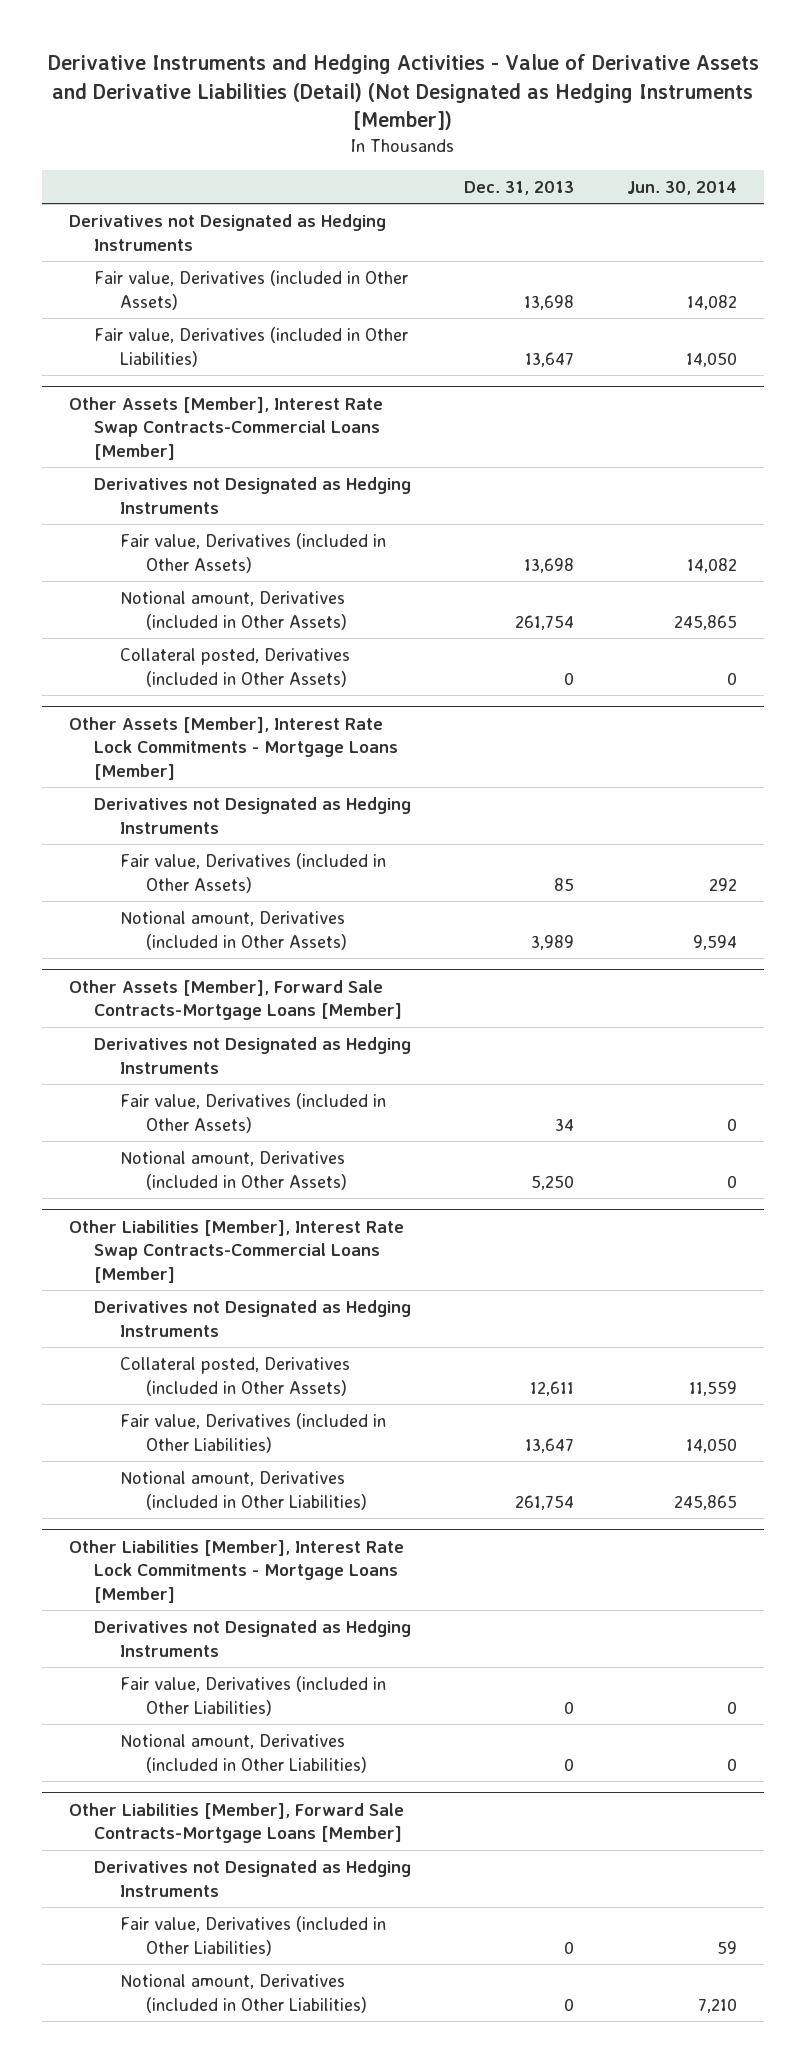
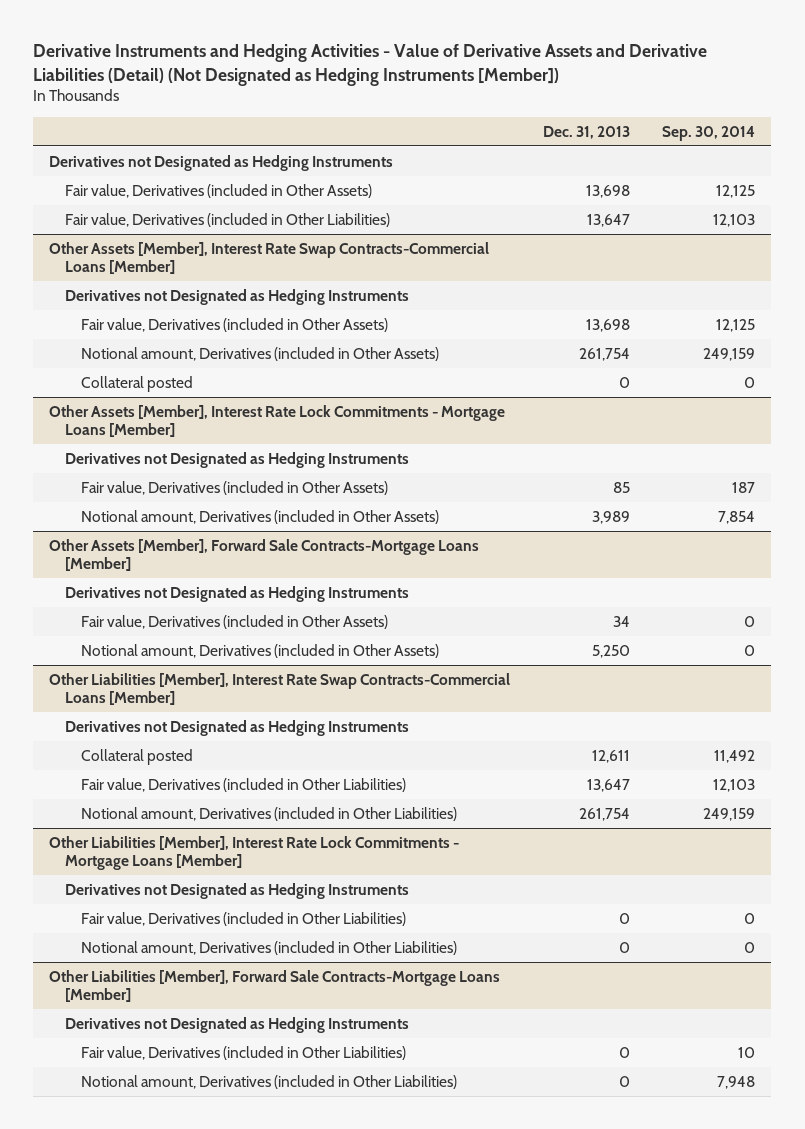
[627,180,738,195] Jun. 30, 2014 -> none
none -> [662,125,756,141] Sep. 30, 2014
[120,647,351,687] Collateral posted, Derivatives (included in Other Assets) -> [81,375,194,392] Collateral posted
[120,1356,351,1396] Collateral posted, Derivatives (included in Other Assets) -> [81,748,194,765] Collateral posted

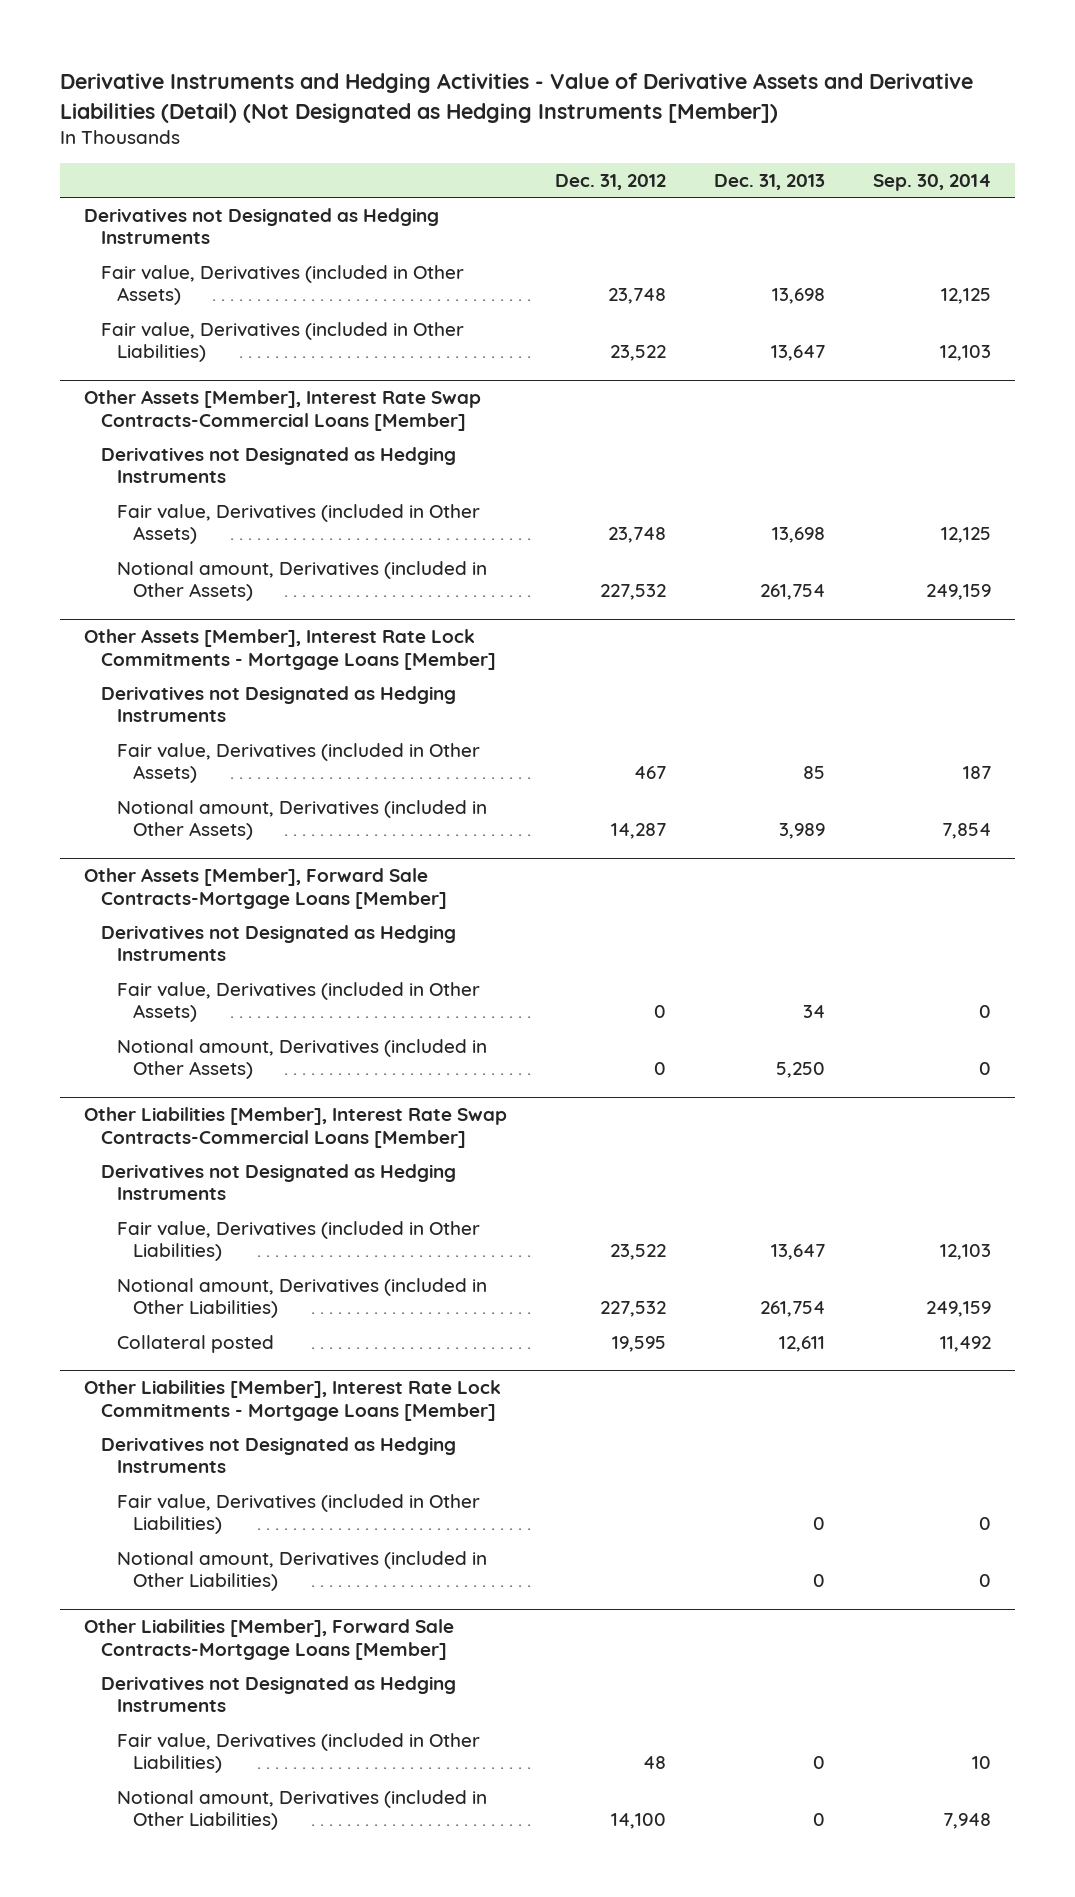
none -> [554,173,666,190] Dec. 31, 2012
[81,375,194,392] Collateral posted -> none
[81,748,194,765] Collateral posted -> [117,1334,275,1353] Collateral posted

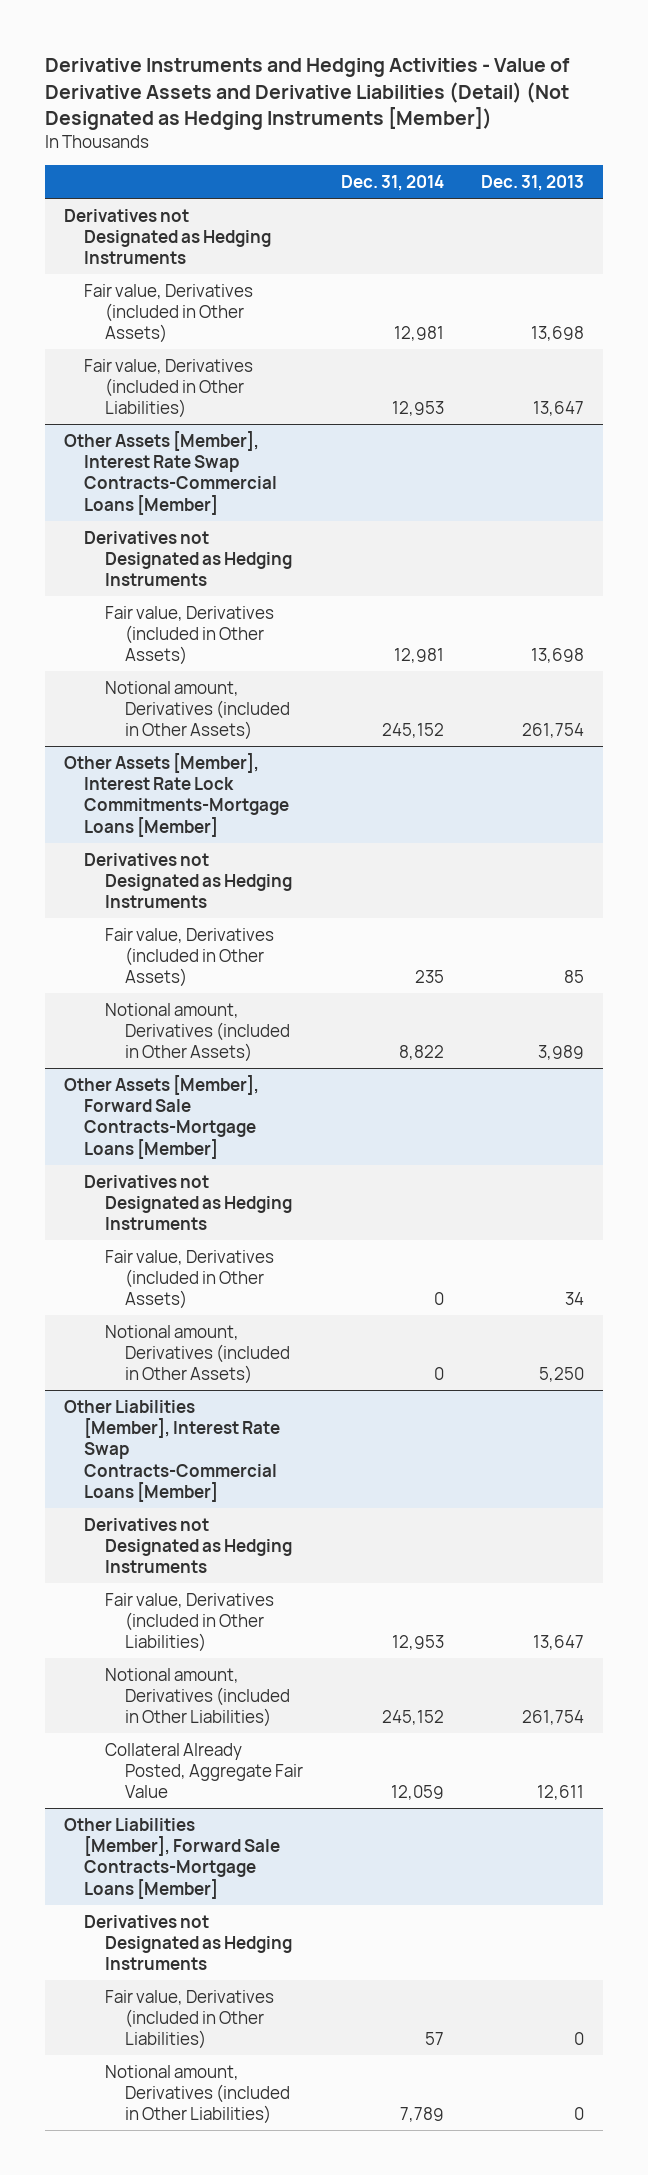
[554,173,666,190] Dec. 31, 2012 -> none
[872,173,991,191] Sep. 30, 2014 -> none
none -> [340,175,444,192] Dec. 31, 2014
[84,629,496,670] Other Assets [Member], Interest Rate Lock Commitments - Mortgage Loans [Member] -> [64,752,290,837] Other Assets [Member], Interest Rate Lock Commitments-Mortgage Loans [Member]
[84,1380,502,1421] Other Liabilities [Member], Interest Rate Lock Commitments - Mortgage Loans [Member] -> none
[100,1436,456,1474] Derivatives not Designated as Hedging Instruments -> none
[117,1493,481,1535] Fair value, Derivatives (included in Other Liabilities) -> none
[117,1550,488,1592] Notional amount, Derivatives (included in Other Liabilities) -> none
[117,1334,275,1353] Collateral posted -> [104,1742,303,1799] Collateral Already Posted, Aggregate Fair Value

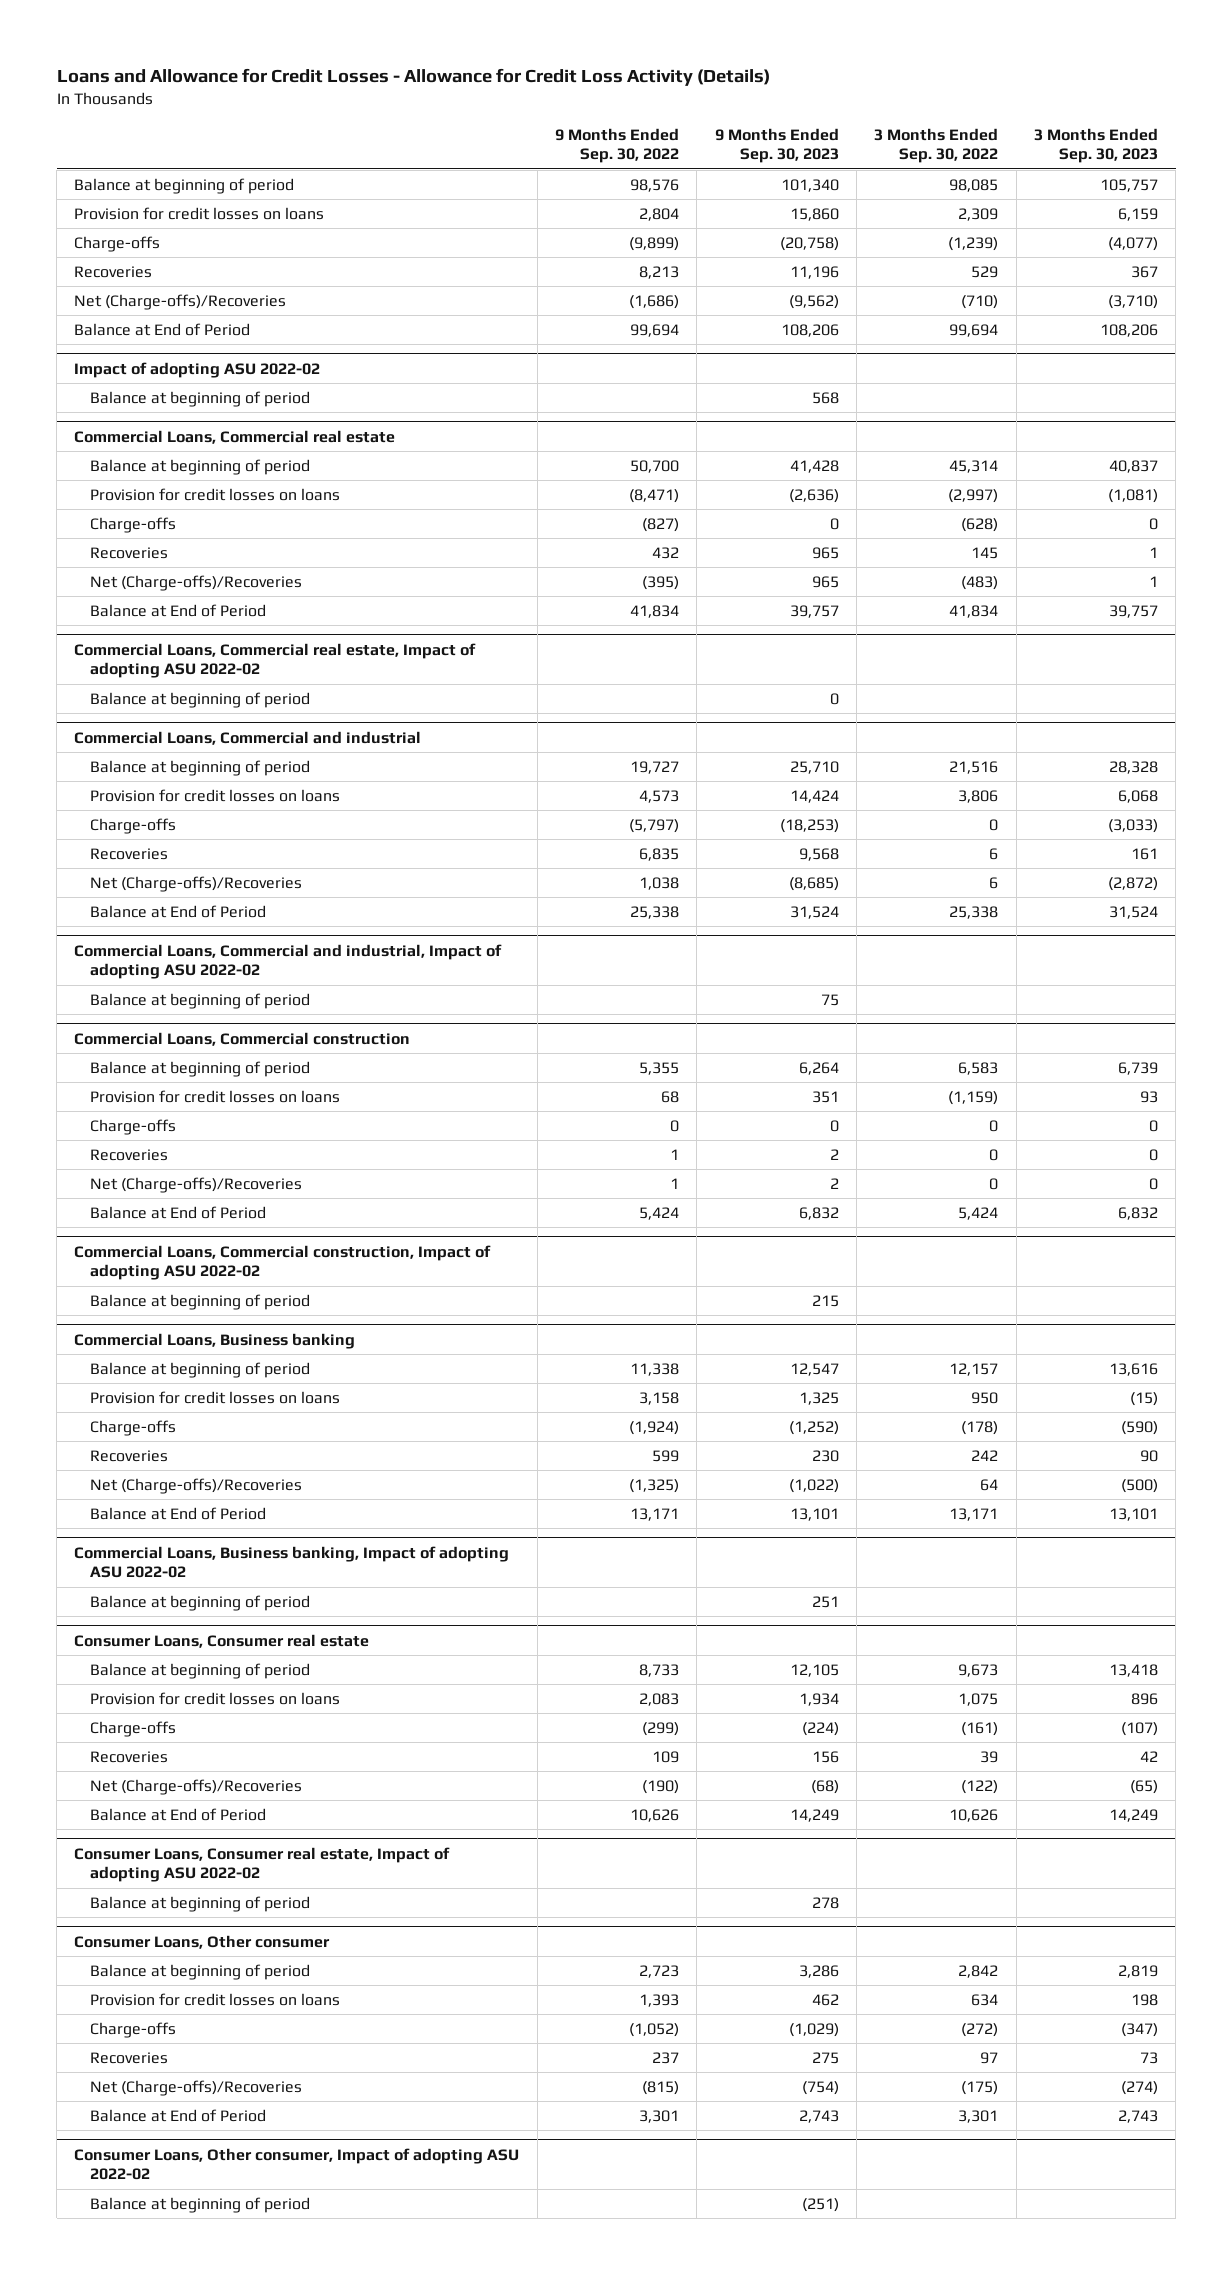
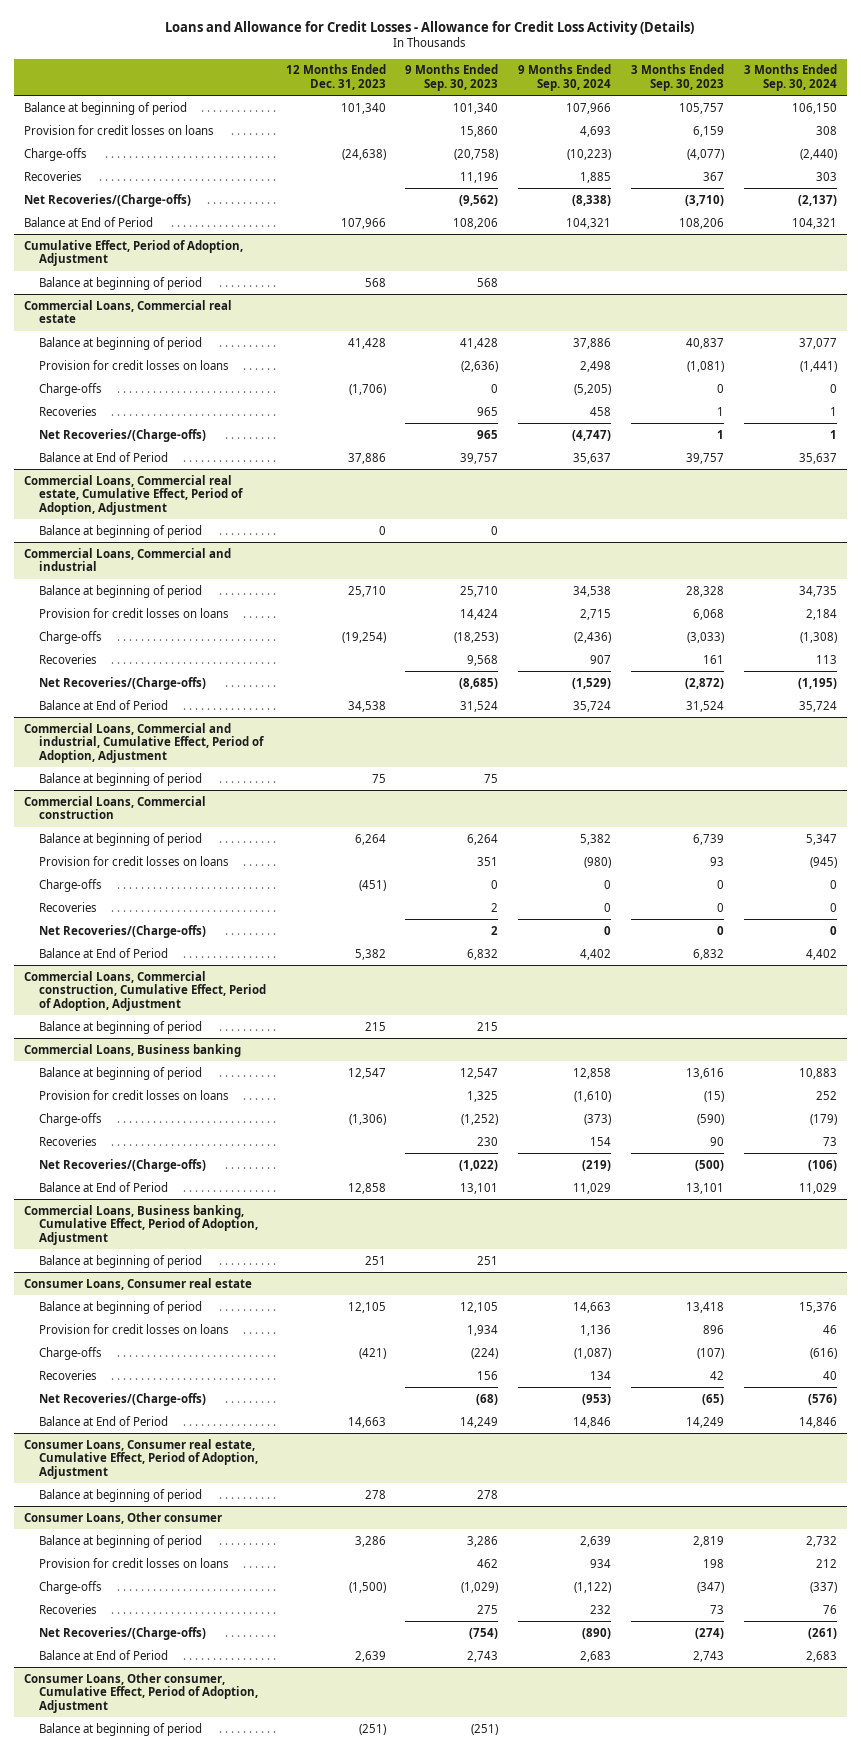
[555,127,680,164] 9 Months Ended Sep. 30, 2022 -> none
[874,127,999,164] 3 Months Ended Sep. 30, 2022 -> none
none -> [285,64,386,91] 12 Months Ended Dec. 31, 2023
none -> [518,64,612,92] 9 Months Ended Sep. 30, 2024
none -> [744,64,838,92] 3 Months Ended Sep. 30, 2024
[74,294,287,311] Net (Charge-offs)/Recoveries -> [23,193,191,207] Net Recoveries/(Charge-offs)
[74,361,321,378] Impact of adopting ASU 2022-02 -> [23,239,243,267] Cumulative Effect, Period of Adoption, Adjustment
[89,575,302,592] Net (Charge-offs)/Recoveries -> [38,428,206,442] Net Recoveries/(Charge-offs)
[74,642,477,679] Commercial Loans, Commercial real estate, Impact of adopting ASU 2022-02 -> none
none -> [23,474,243,516] Commercial Loans, Commercial real estate, Cumulative Effect, Period of Adoption, Adjustment
[89,876,302,893] Net (Charge-offs)/Recoveries -> [38,676,206,690] Net Recoveries/(Charge-offs)
[74,943,503,980] Commercial Loans, Commercial and industrial, Impact of adopting ASU 2022-02 -> none
none -> [23,722,264,764] Commercial Loans, Commercial and industrial, Cumulative Effect, Period of Adoption, Adjustment
[89,1177,302,1194] Net (Charge-offs)/Recoveries -> [38,924,206,938] Net Recoveries/(Charge-offs)
[74,1244,492,1281] Commercial Loans, Commercial construction, Impact of adopting ASU 2022-02 -> none
none -> [23,970,266,1012] Commercial Loans, Commercial construction, Cumulative Effect, Period of Adoption, Adjustment
[89,1478,302,1495] Net (Charge-offs)/Recoveries -> [38,1158,206,1172] Net Recoveries/(Charge-offs)
[74,1545,510,1579] Commercial Loans, Business banking, Impact of adopting ASU 2022-02 -> none
none -> [23,1204,258,1246] Commercial Loans, Business banking, Cumulative Effect, Period of Adoption, Adjustment
[89,1779,302,1796] Net (Charge-offs)/Recoveries -> [38,1392,206,1406] Net Recoveries/(Charge-offs)
[74,1846,451,1883] Consumer Loans, Consumer real estate, Impact of adopting ASU 2022-02 -> none
none -> [23,1438,258,1480] Consumer Loans, Consumer real estate, Cumulative Effect, Period of Adoption, Adjustment
[89,2080,302,2097] Net (Charge-offs)/Recoveries -> [38,1626,206,1640] Net Recoveries/(Charge-offs)
[74,2147,520,2181] Consumer Loans, Other consumer, Impact of adopting ASU 2022-02 -> none
none -> [23,1672,258,1714] Consumer Loans, Other consumer, Cumulative Effect, Period of Adoption, Adjustment

